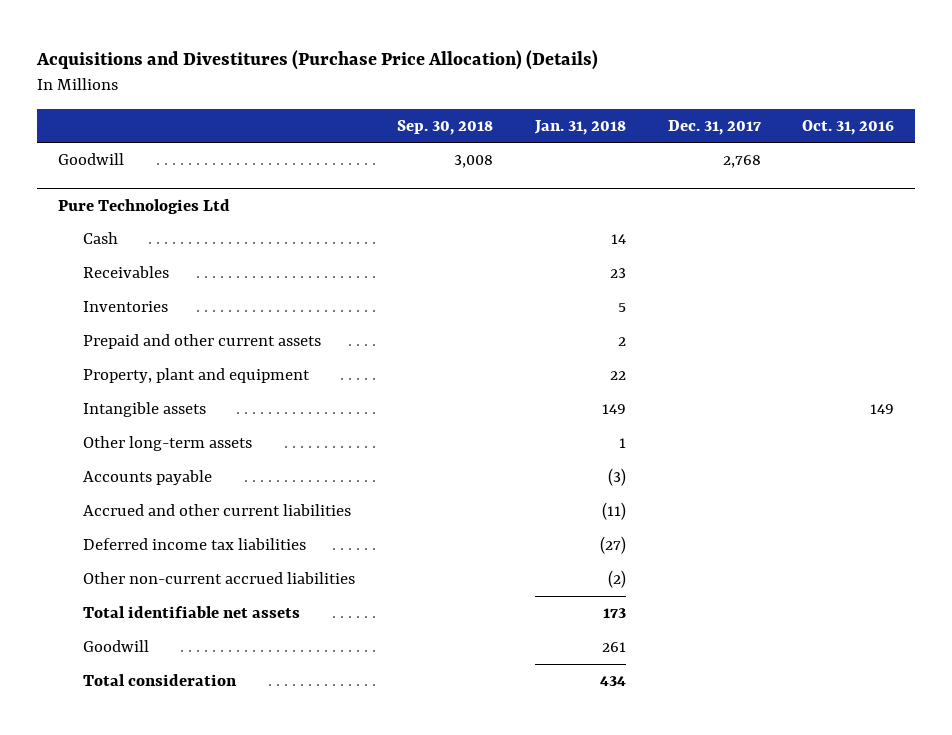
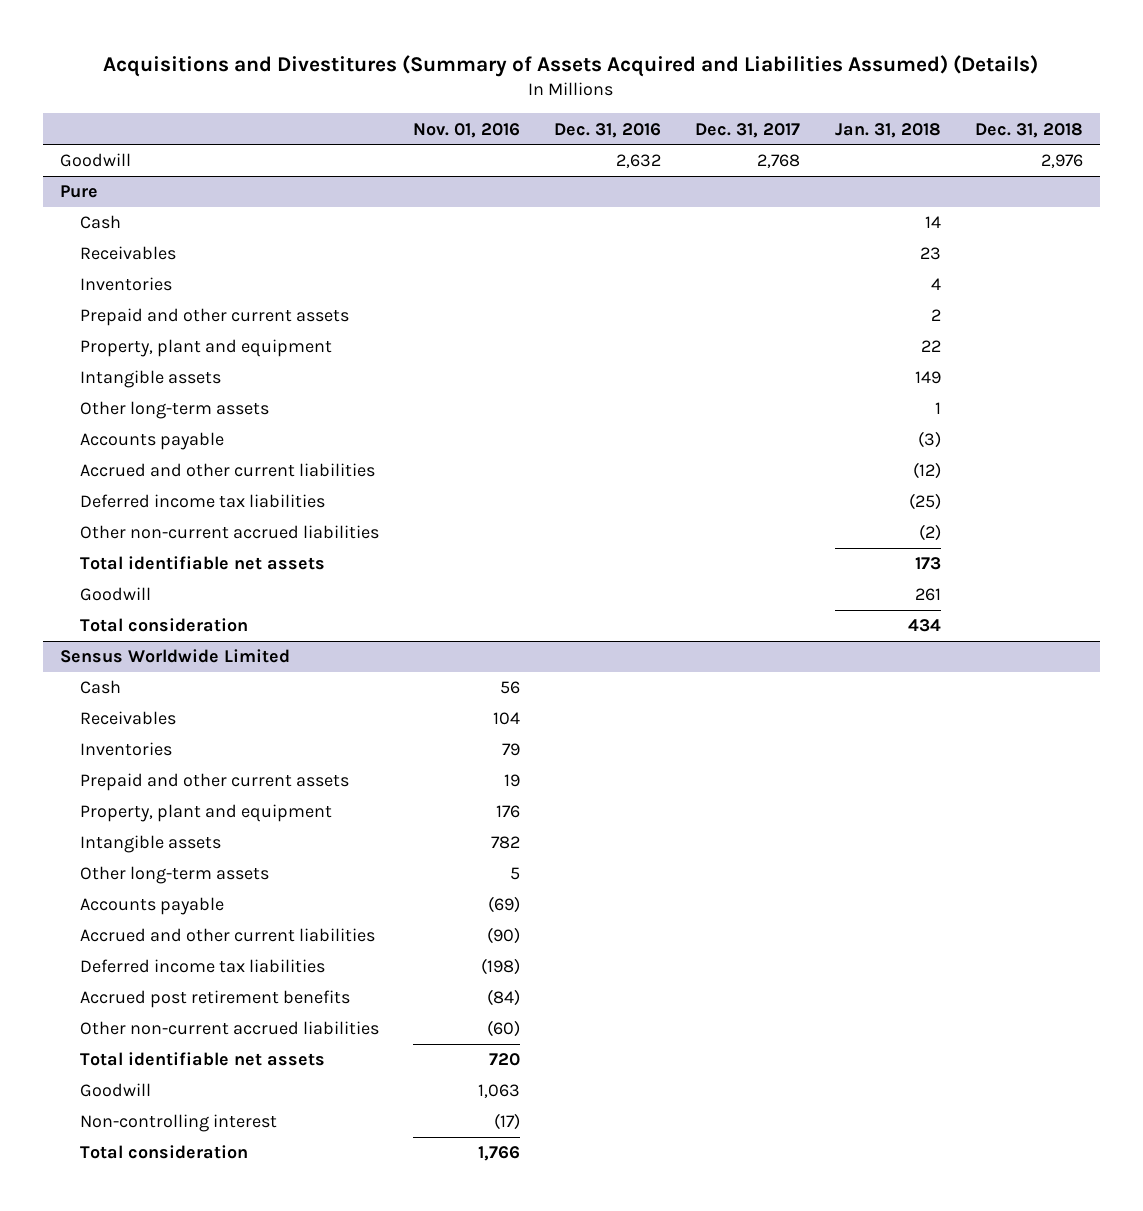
[35,50,598,71] Acquisitions and Divestitures (Purchase Price Allocation) (Details) -> [103,54,1039,77] Acquisitions and Divestitures (Summary of Assets Acquired and Liabilities Assumed) (Details)
[396,119,493,135] Sep. 30, 2018 -> none
[802,119,895,135] Oct. 31, 2016 -> none
none -> [413,122,521,138] Nov. 01, 2016
none -> [554,122,662,138] Dec. 31, 2016
none -> [974,122,1083,138] Dec. 31, 2018
[57,198,230,214] Pure Technologies Ltd -> [59,185,98,199] Pure
[617,303,626,313] 5 -> [930,278,941,291] 4
[601,502,626,521] (11) -> [912,462,941,480] (12)
[599,536,626,555] (27) -> [908,493,941,511] (25)
none -> [59,649,290,664] Sensus Worldwide Limited
none -> [80,680,122,695] Cash
none -> [80,711,177,726] Receivables
none -> [80,742,173,757] Inventories
none -> [80,773,350,792] Prepaid and other current assets
none -> [80,804,333,823] Property, plant and equipment
none -> [80,835,222,854] Intangible assets
none -> [80,866,270,885] Other long-term assets
none -> [80,897,225,916] Accounts payable
none -> [80,928,376,943] Accrued and other current liabilities
none -> [80,959,326,974] Deferred income tax liabilities
none -> [80,990,351,1009] Accrued post retirement benefits
none -> [80,1021,380,1036] Other non-current accrued liabilities
none -> [80,1052,326,1067] Total identifiable net assets
none -> [80,1083,152,1098] Goodwill
none -> [80,1114,278,1133] Non-controlling interest
none -> [80,1145,249,1160] Total consideration

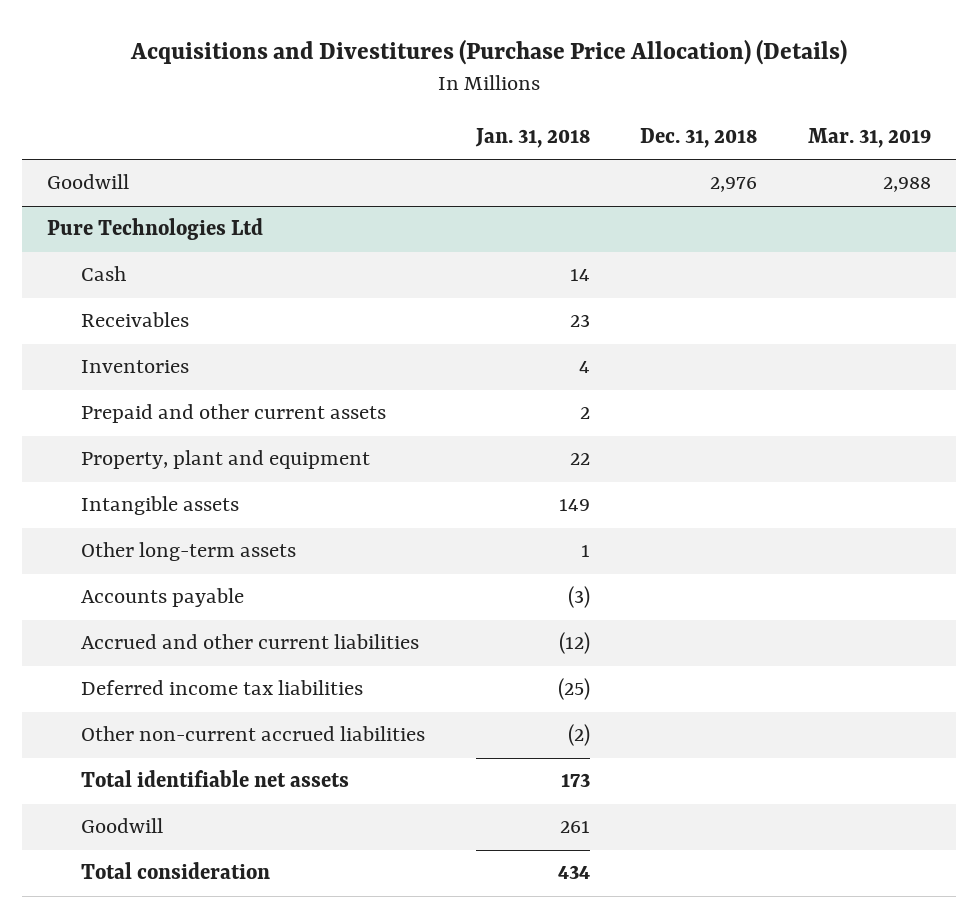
[103,54,1039,77] Acquisitions and Divestitures (Summary of Assets Acquired and Liabilities Assumed) (Details) -> [130,38,848,65] Acquisitions and Divestitures (Purchase Price Allocation) (Details)
[413,122,521,138] Nov. 01, 2016 -> none
[554,122,662,138] Dec. 31, 2016 -> none
[695,122,801,138] Dec. 31, 2017 -> none
none -> [807,128,931,149] Mar. 31, 2019
[59,185,98,199] Pure -> [47,218,264,241] Pure Technologies Ltd
[59,649,290,664] Sensus Worldwide Limited -> none
[80,680,122,695] Cash -> none
[80,711,177,726] Receivables -> none
[80,742,173,757] Inventories -> none
[80,773,350,792] Prepaid and other current assets -> none
[80,804,333,823] Property, plant and equipment -> none
[80,835,222,854] Intangible assets -> none
[80,866,270,885] Other long-term assets -> none
[80,897,225,916] Accounts payable -> none
[80,928,376,943] Accrued and other current liabilities -> none
[80,959,326,974] Deferred income tax liabilities -> none
[80,990,351,1009] Accrued post retirement benefits -> none
[80,1021,380,1036] Other non-current accrued liabilities -> none
[80,1052,326,1067] Total identifiable net assets -> none
[80,1083,152,1098] Goodwill -> none
[80,1114,278,1133] Non-controlling interest -> none
[80,1145,249,1160] Total consideration -> none

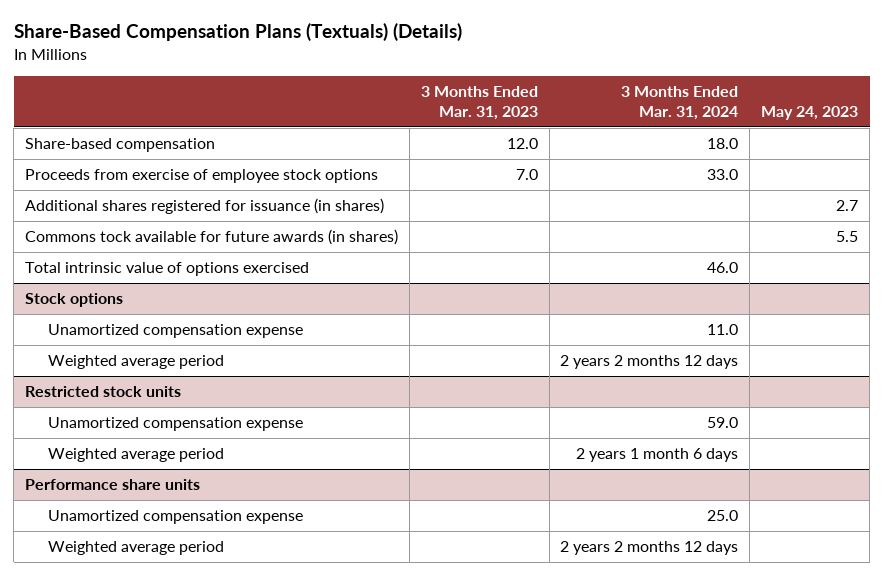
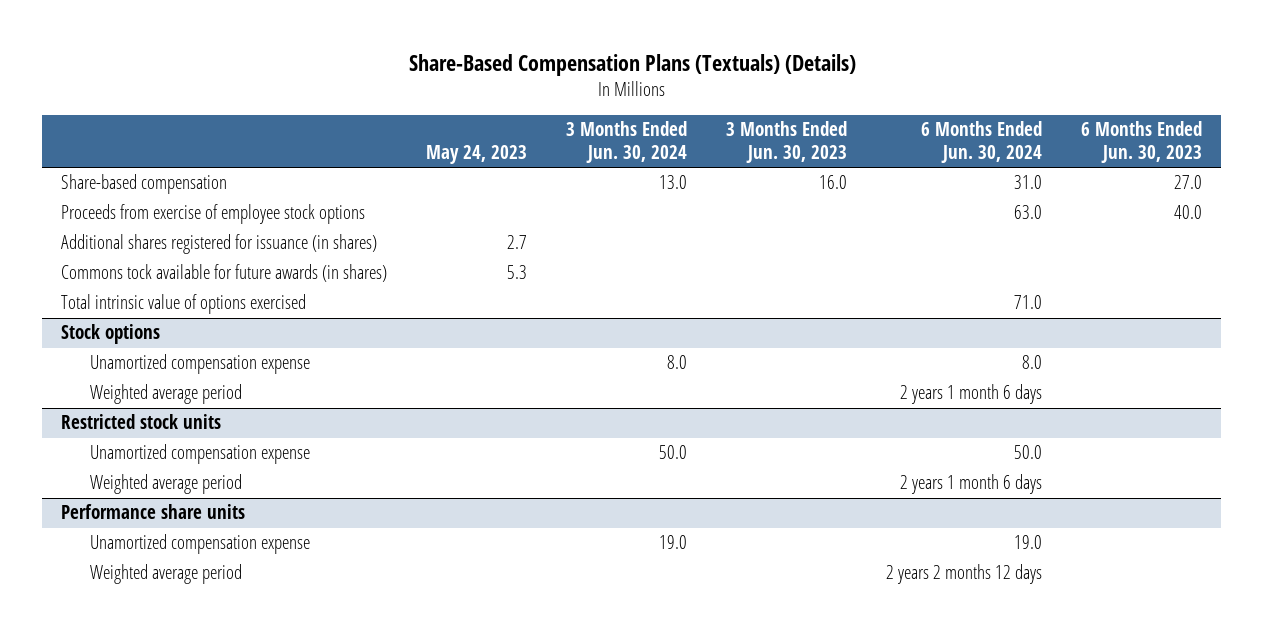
[420,86,538,120] 3 Months Ended Mar. 31, 2023 -> none
[621,86,739,120] 3 Months Ended Mar. 31, 2024 -> none
none -> [566,121,688,164] 3 Months Ended Jun. 30, 2024
none -> [726,121,848,164] 3 Months Ended Jun. 30, 2023
none -> [920,121,1042,164] 6 Months Ended Jun. 30, 2024
none -> [1080,121,1202,164] 6 Months Ended Jun. 30, 2023
[836,231,859,243] 5.5 -> [507,265,528,280] 5.3

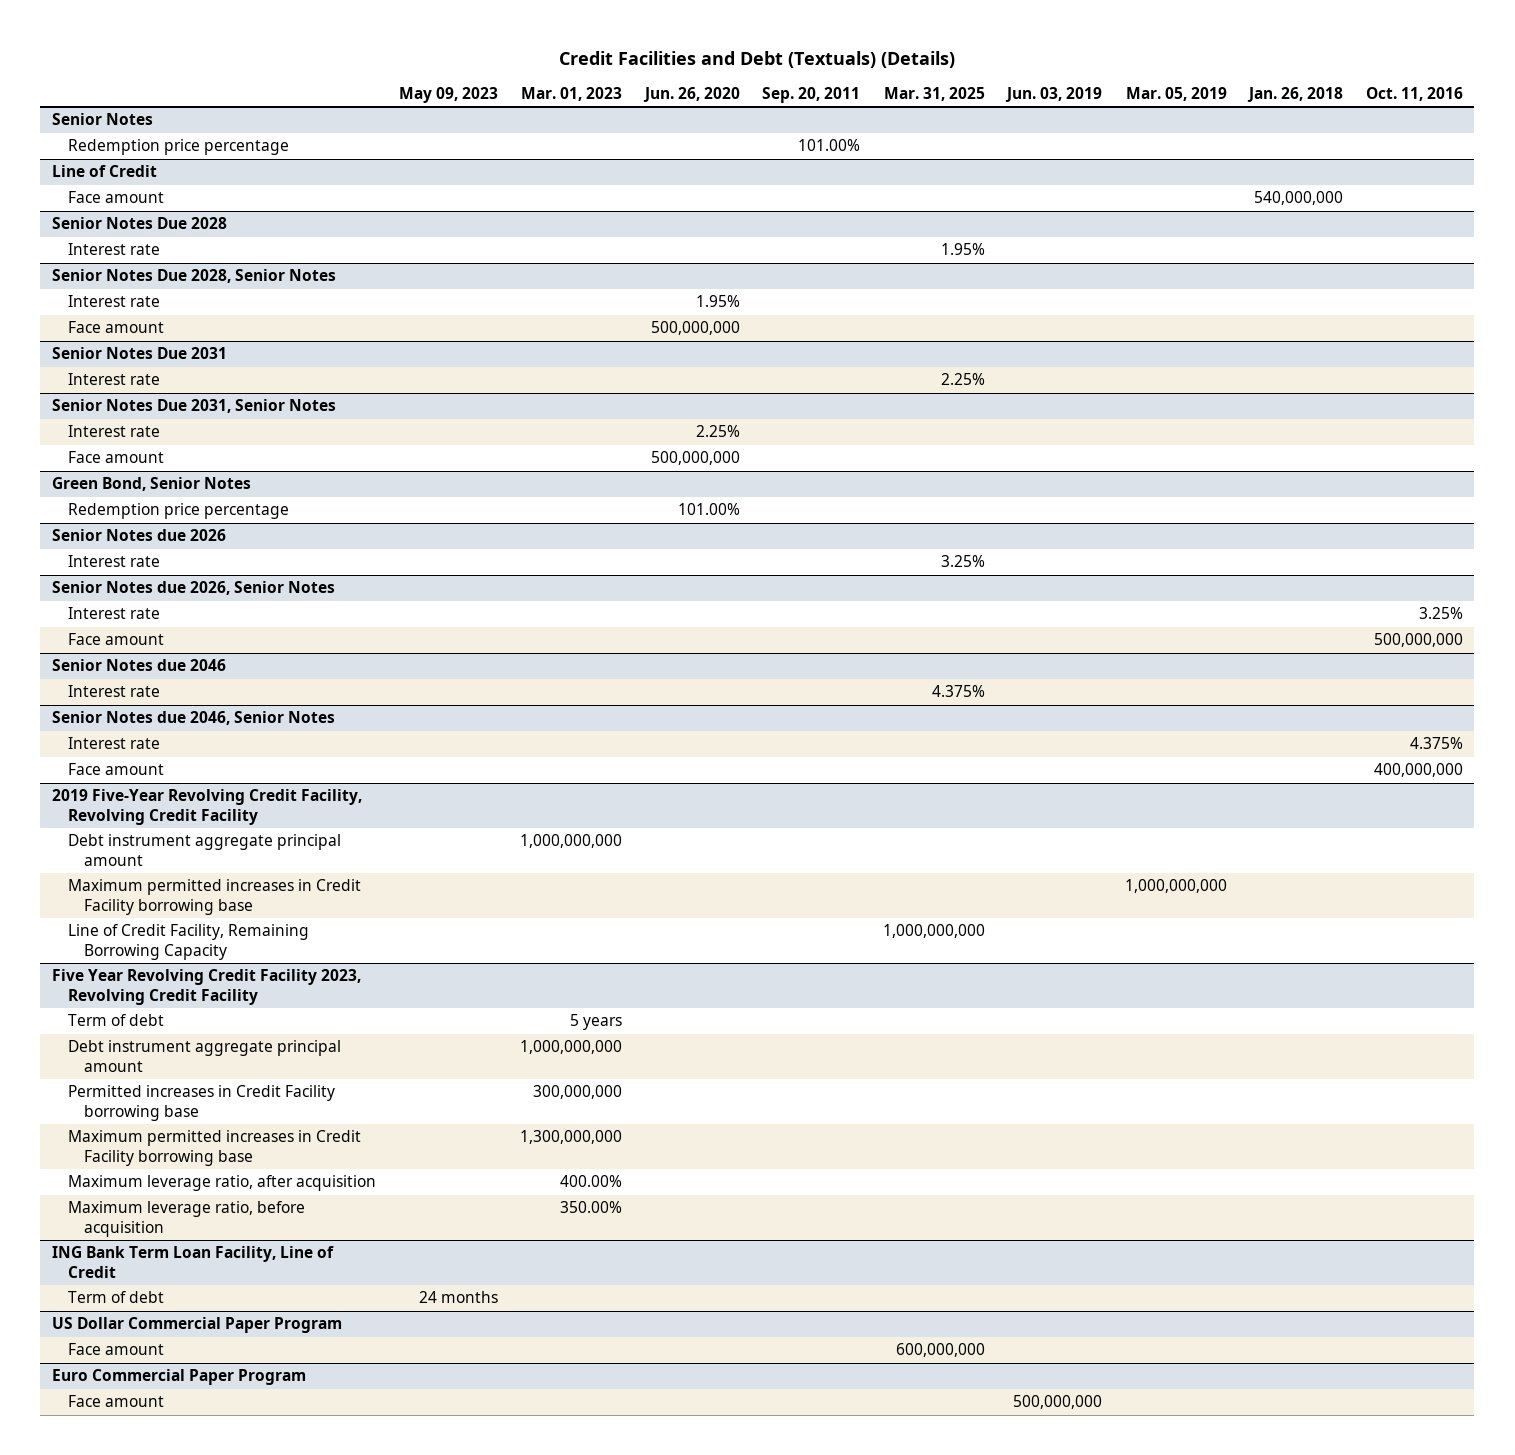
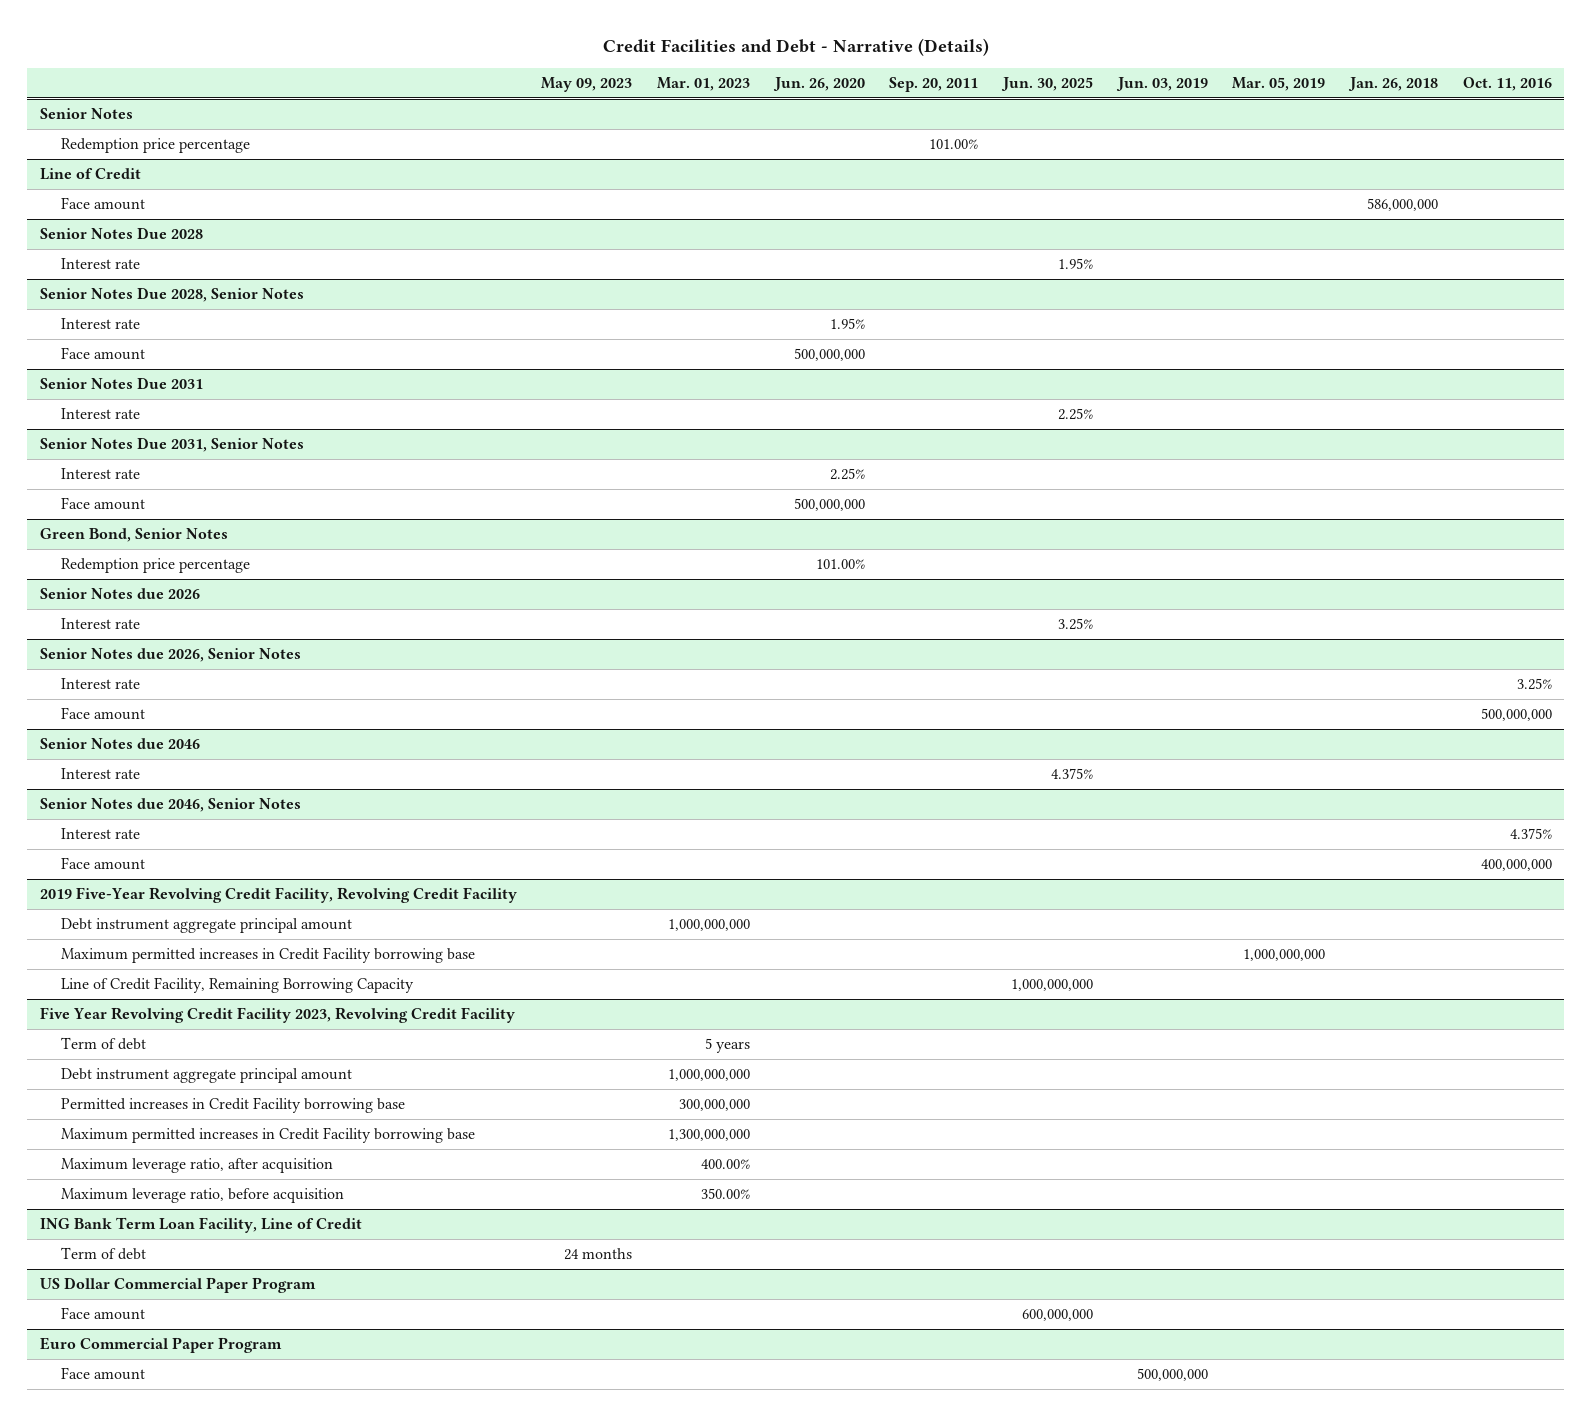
[559,50,956,68] Credit Facilities and Debt (Textuals) (Details) -> [602,37,989,56] Credit Facilities and Debt - Narrative (Details)
[883,86,985,101] Mar. 31, 2025 -> none
none -> [1000,77,1093,92] Jun. 30, 2025
[1254,191,1344,206] 540,000,000 -> [1366,198,1438,212] 586,000,000

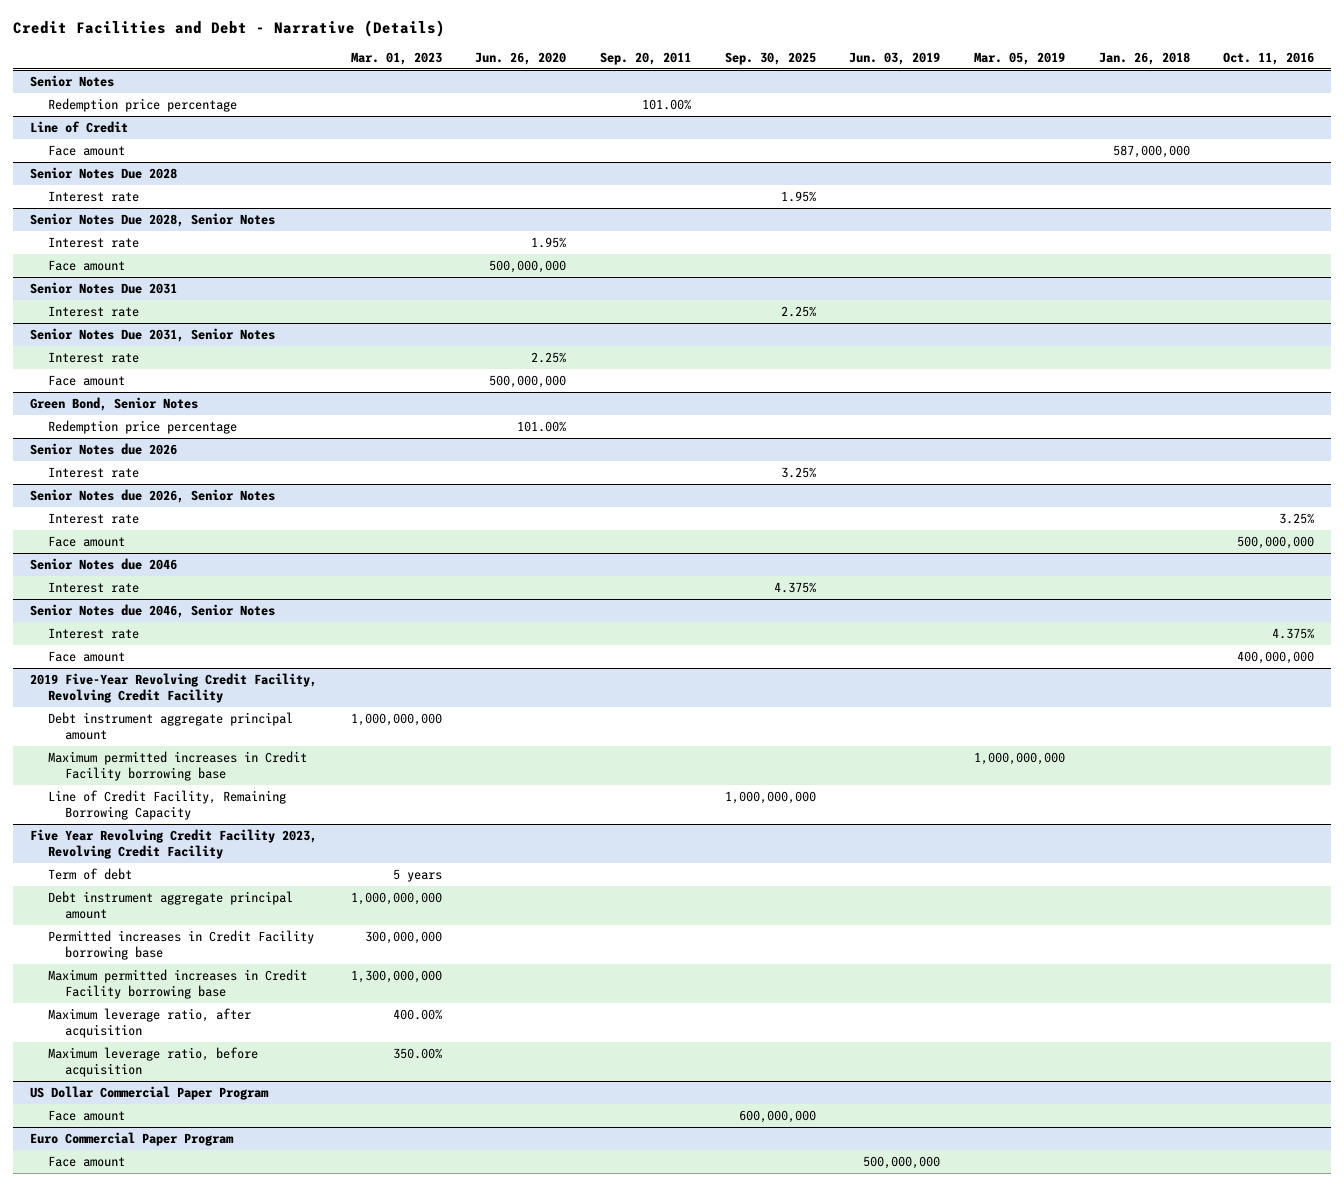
[541,77,633,93] May 09, 2023 -> none
[1000,77,1093,92] Jun. 30, 2025 -> none
none -> [724,52,816,66] Sep. 30, 2025
[1366,198,1438,212] 586,000,000 -> [1112,144,1190,158] 587,000,000
[39,1217,362,1234] ING Bank Term Loan Facility, Line of Credit -> none
[61,1247,147,1261] Term of debt -> none

